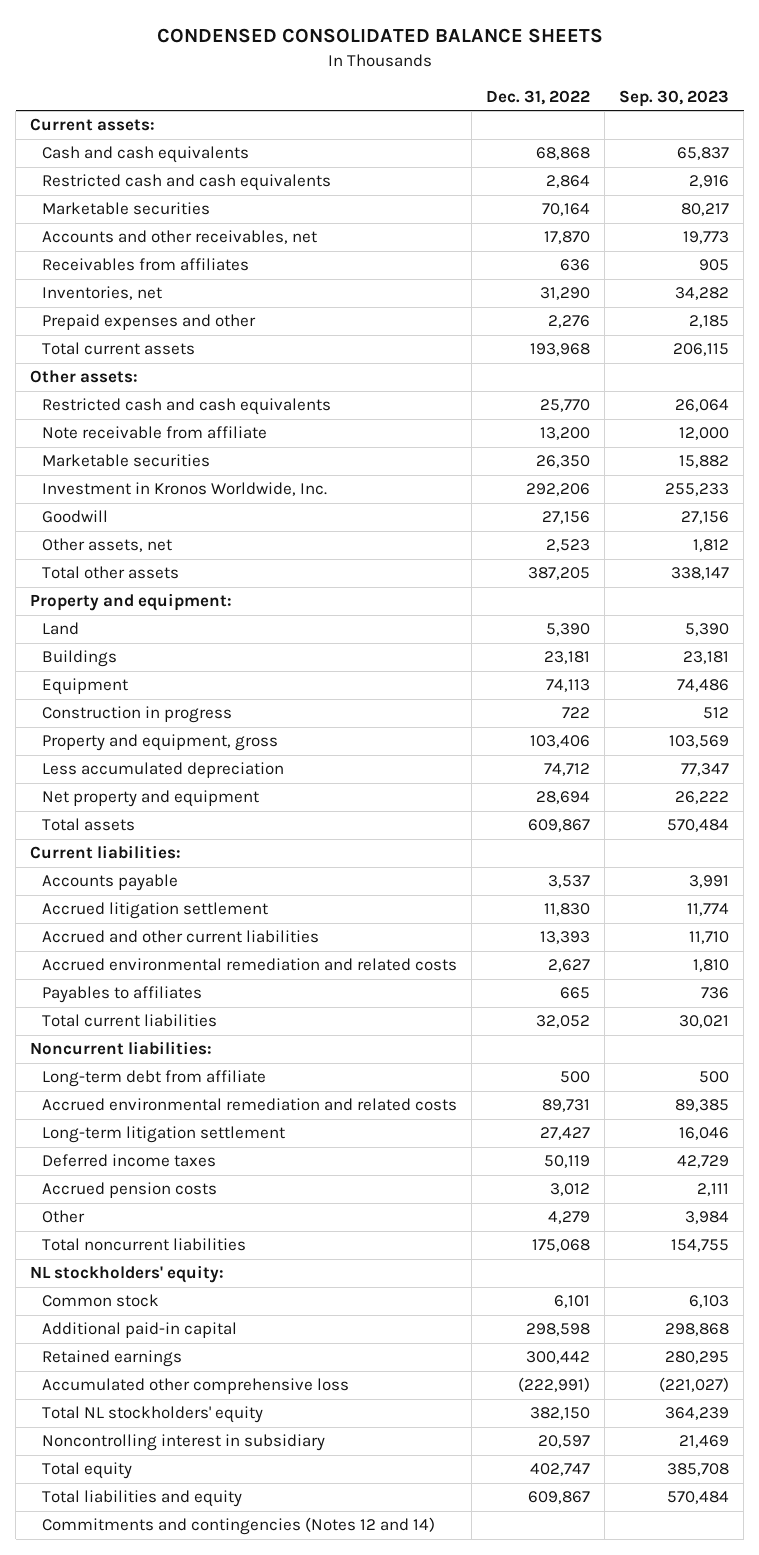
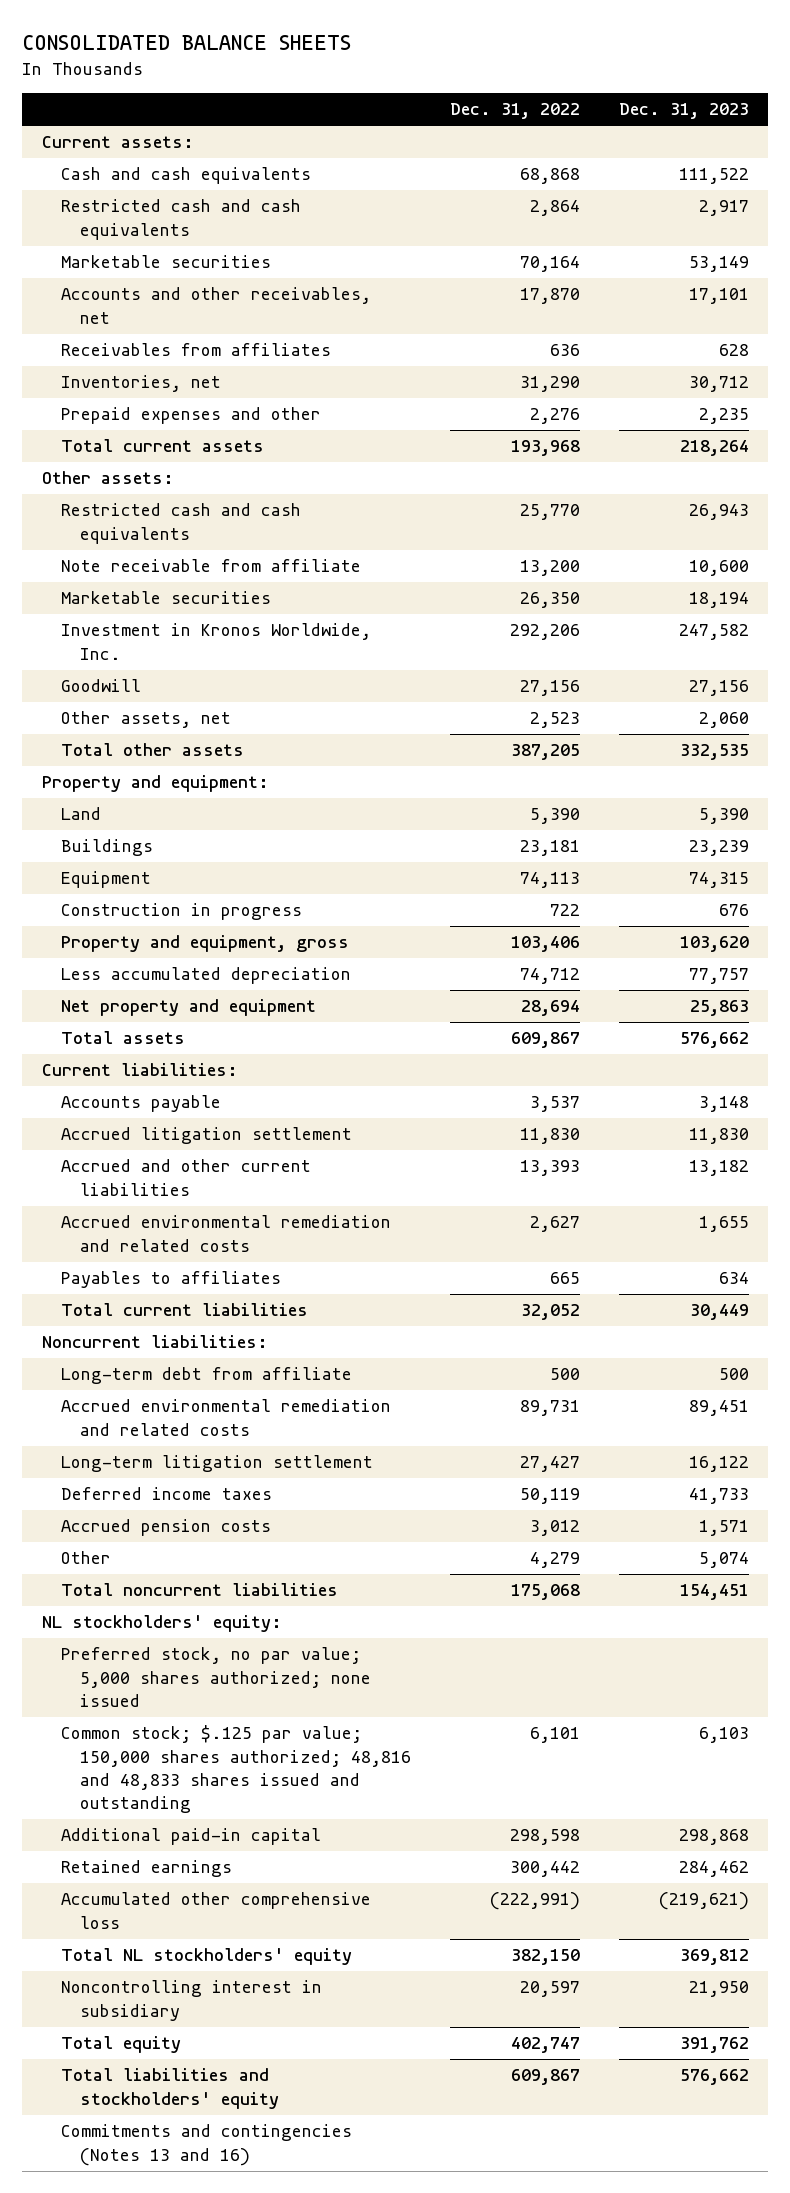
[156,28,603,44] CONDENSED CONSOLIDATED BALANCE SHEETS -> [22,35,352,51] CONSOLIDATED BALANCE SHEETS
[619,90,730,108] Sep. 30, 2023 -> none
none -> [618,103,749,120] Dec. 31, 2023
none -> [60,1647,372,1707] Preferred stock, no par value; 5,000 shares authorized; none issued
[42,1294,160,1308] Common stock -> [60,1725,412,1814] Common stock; $.125 par value; 150,000 shares authorized; 48,816 and 48,833 shares issued and outstanding
[42,1490,243,1508] Total liabilities and equity -> [60,2068,280,2109] Total liabilities and stockholders' equity
[42,1517,436,1536] Commitments and contingencies (Notes 12 and 14) -> [60,2124,352,2166] Commitments and contingencies (Notes 13 and 16)

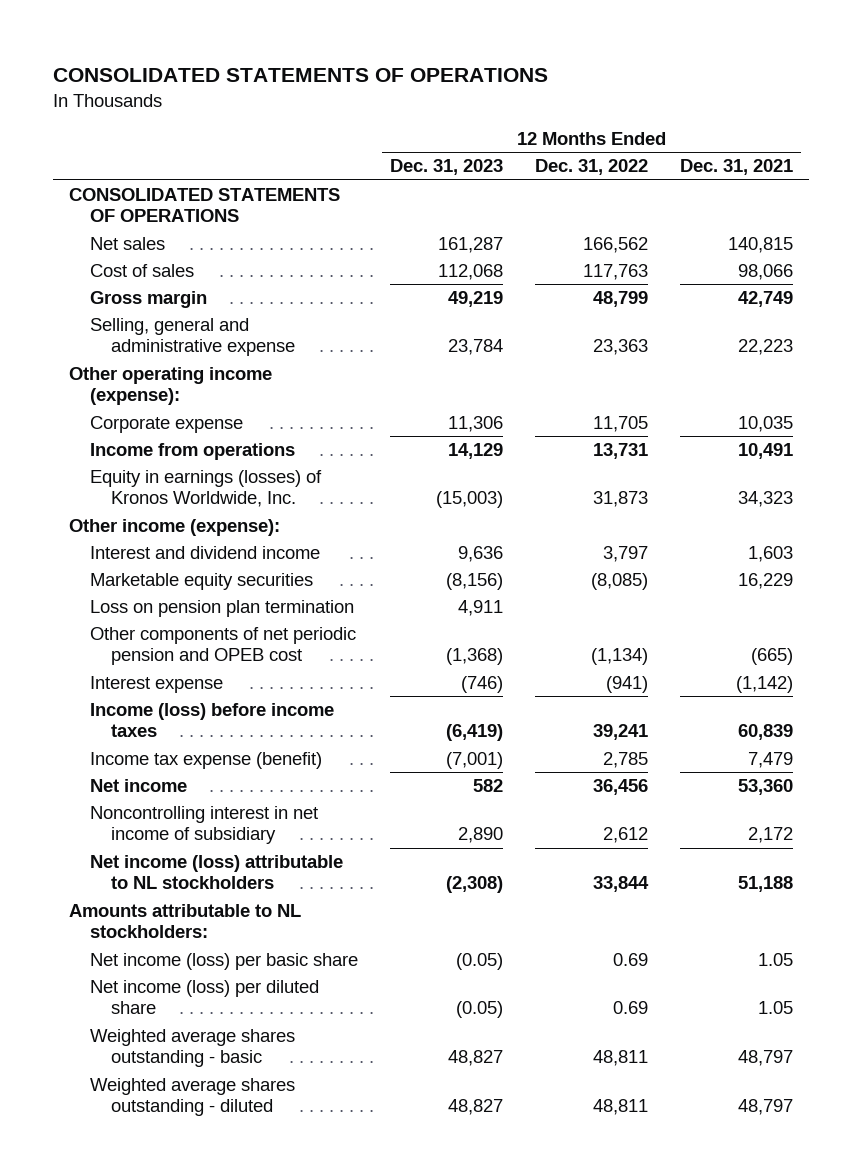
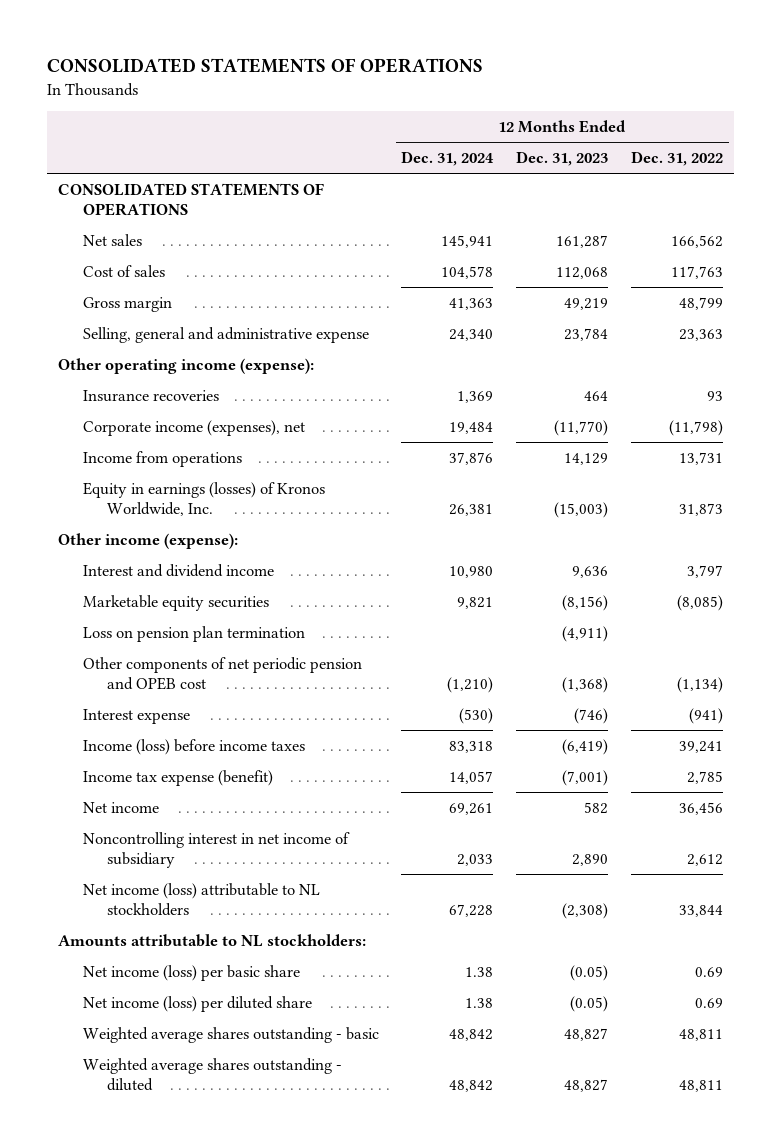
[680,159,794,176] Dec. 31, 2021 -> none
none -> [401,150,495,166] Dec. 31, 2024
[90,416,244,434] Corporate expense -> none
none -> [82,389,219,402] Insurance recoveries
none -> [82,419,305,436] Corporate income (expenses), net
[458,600,504,617] 4,911 -> [562,625,609,642] (4,911)

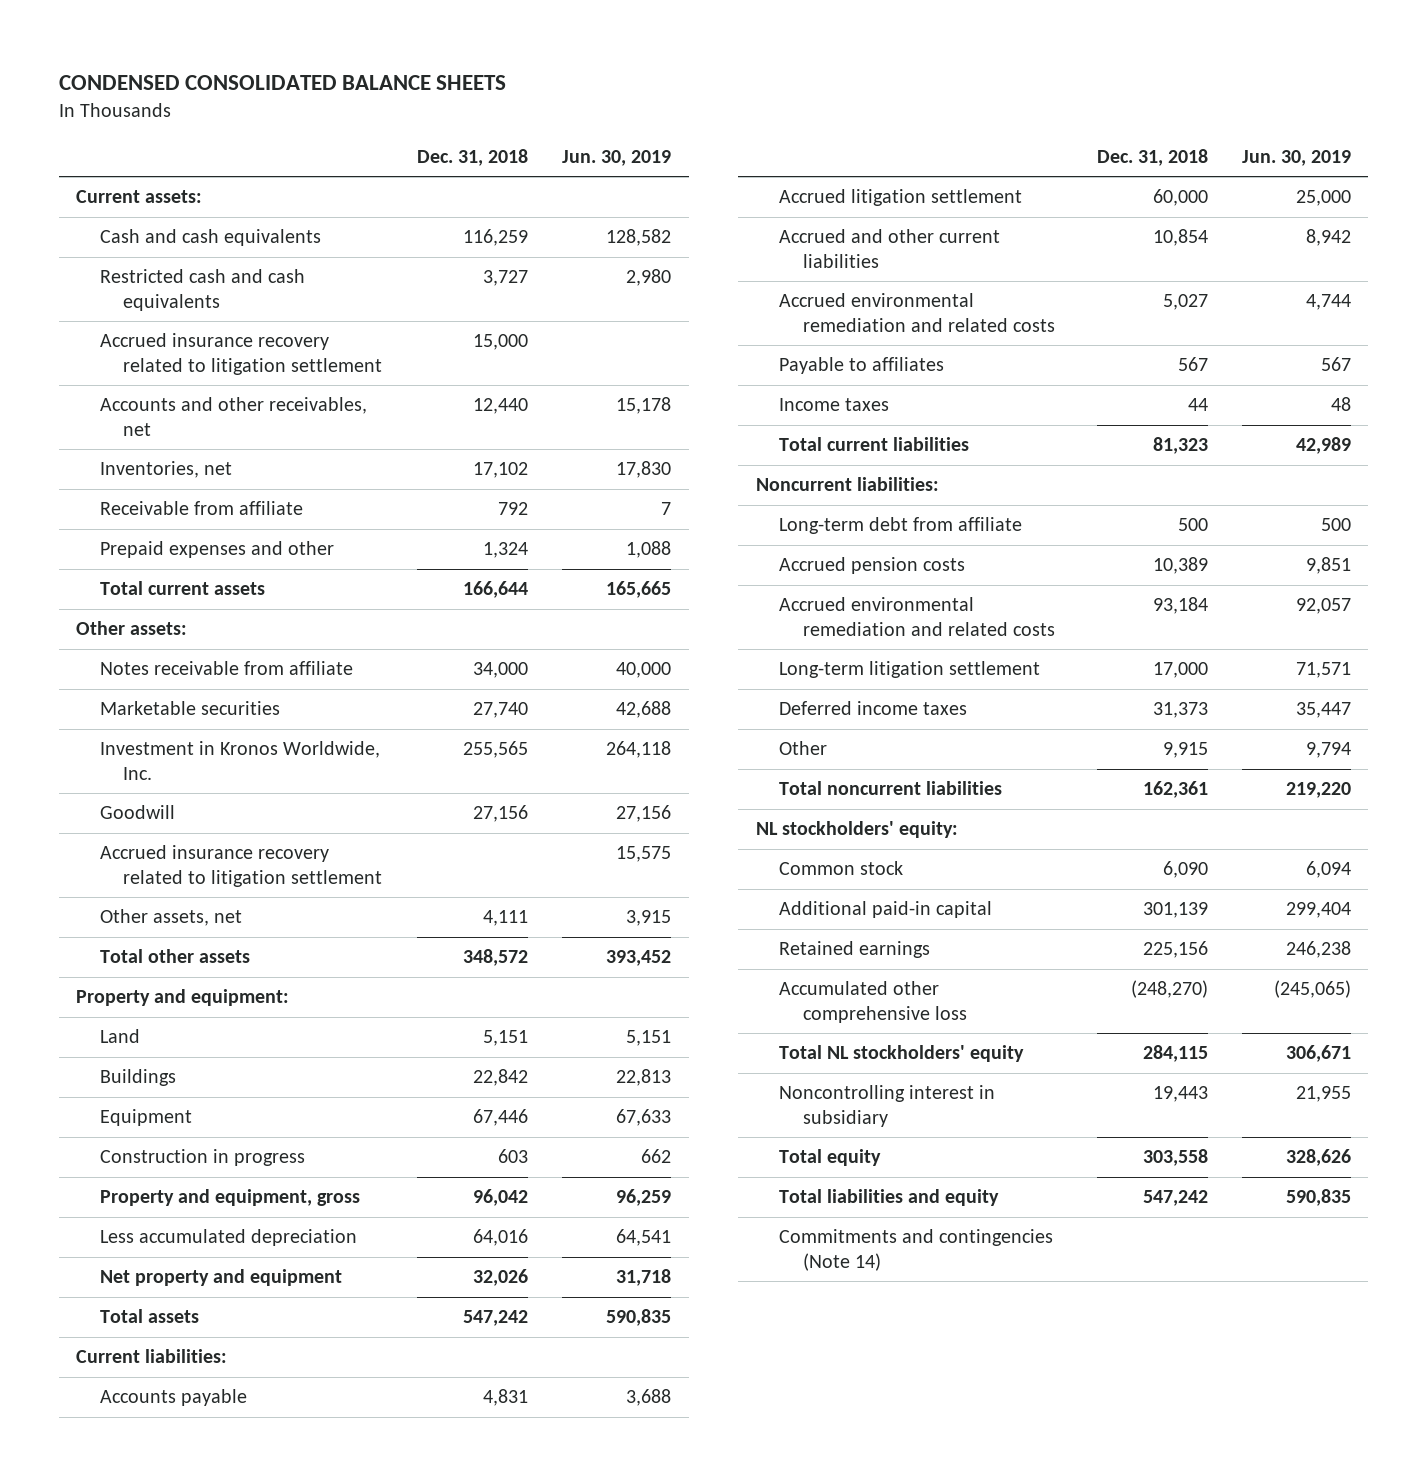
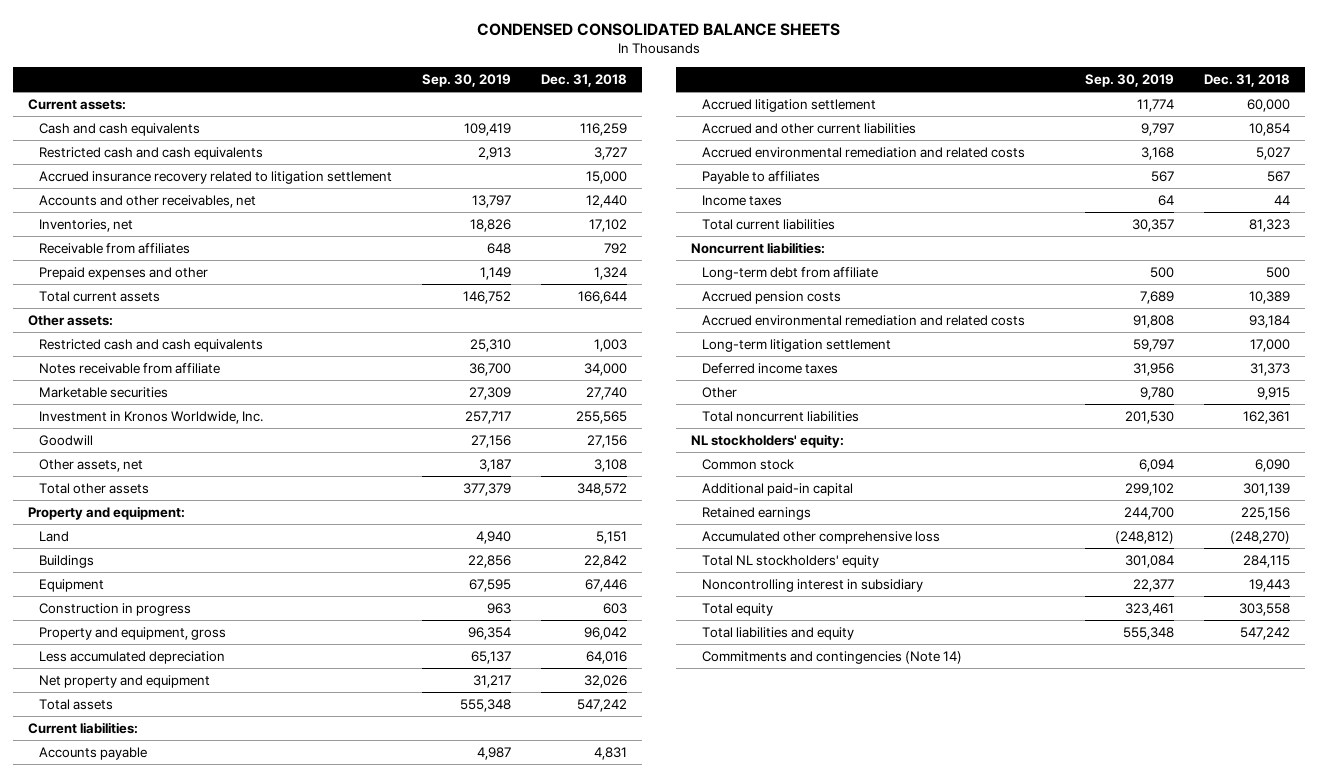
[562,150,672,167] Jun. 30, 2019 -> none
none -> [421,73,511,87] Sep. 30, 2019
[99,501,303,516] Receivable from affiliate -> [38,243,190,255] Receivable from affiliates
none -> [38,339,263,353] Restricted cash and cash equivalents
[99,845,383,888] Accrued insurance recovery related to litigation settlement -> none
[482,910,528,927] 4,111 -> [593,459,627,473] 3,108

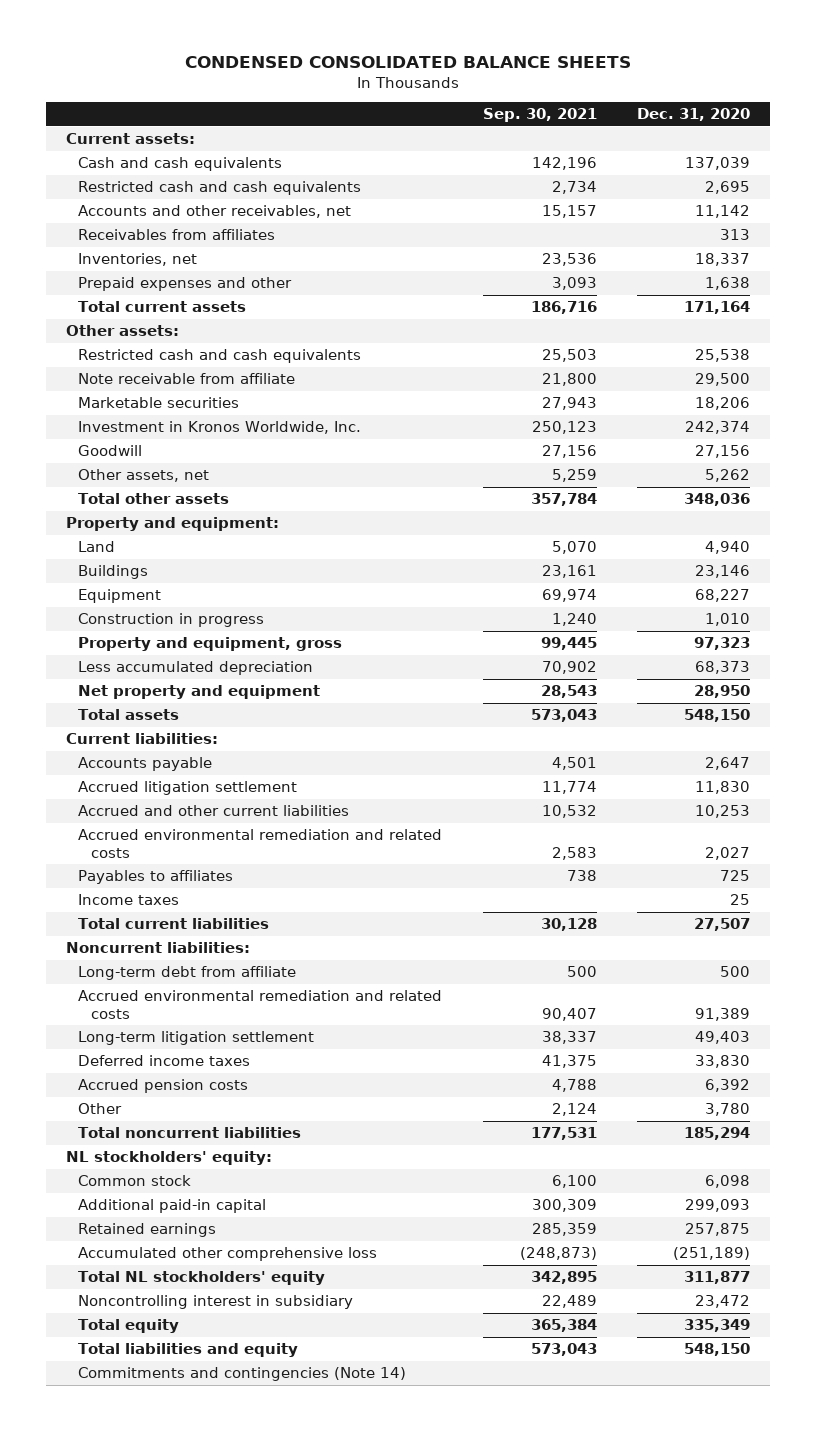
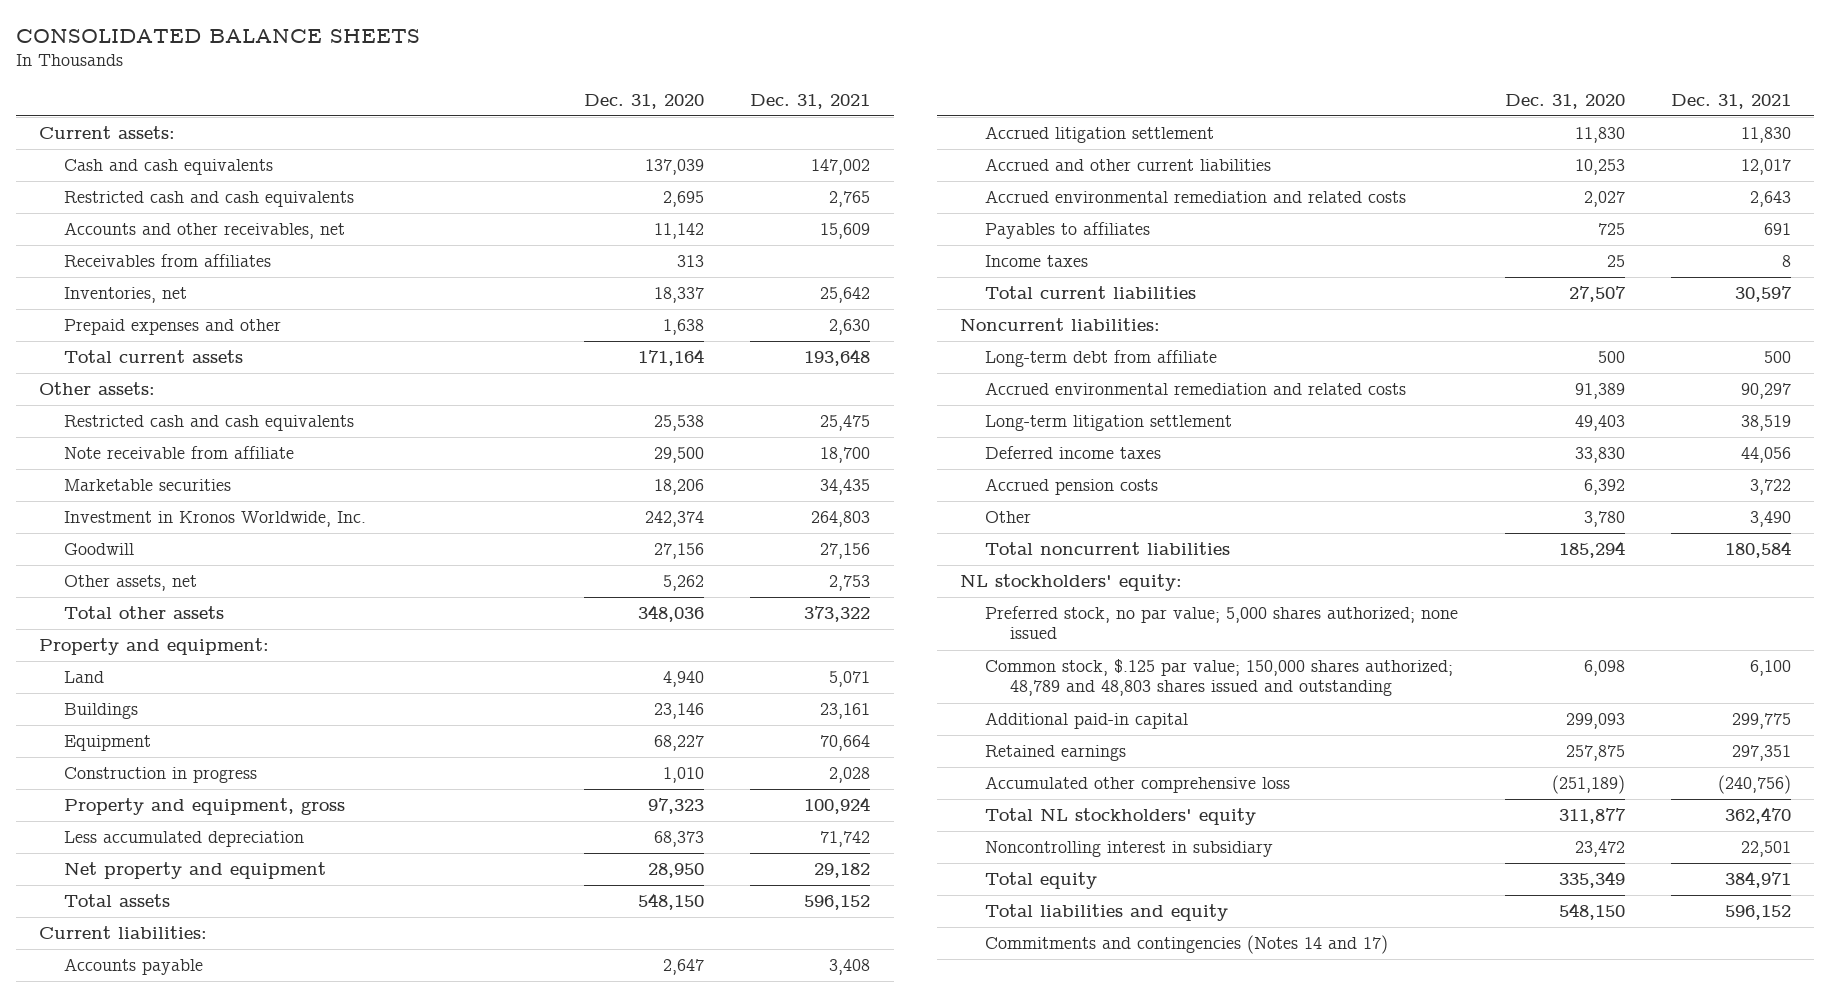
[184,56,631,69] CONDENSED CONSOLIDATED BALANCE SHEETS -> [16,28,421,43] CONSOLIDATED BALANCE SHEETS
[482,108,597,123] Sep. 30, 2021 -> none
none -> [750,93,871,109] Dec. 31, 2021
none -> [985,606,1459,640] Preferred stock, no par value; 5,000 shares authorized; none issued
[78,1175,192,1187] Common stock -> [985,659,1454,697] Common stock, $.125 par value; 150,000 shares authorized; 48,789 and 48,803 shares issued and outstanding
[78,1367,407,1382] Commitments and contingencies (Note 14) -> [985,935,1389,955] Commitments and contingencies (Notes 14 and 17)

